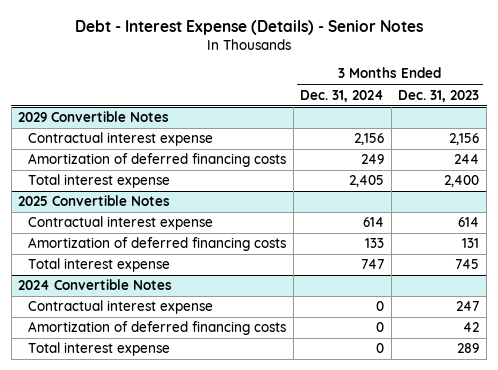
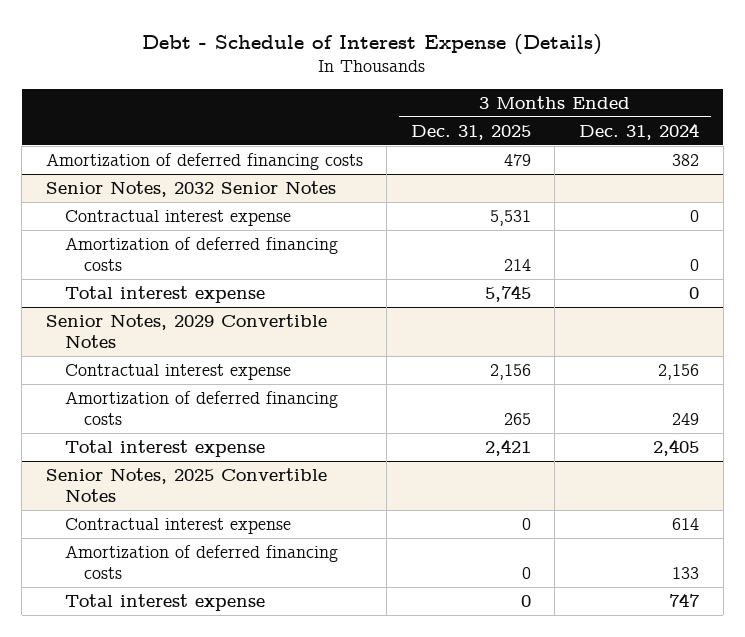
[74,19,423,35] Debt - Interest Expense (Details) - Senior Notes -> [142,33,603,55] Debt - Schedule of Interest Expense (Details)
[398,89,480,102] Dec. 31, 2023 -> none
none -> [410,124,531,140] Dec. 31, 2025
none -> [45,152,363,170] Amortization of deferred financing costs
none -> [45,180,336,197] Senior Notes, 2032 Senior Notes
none -> [64,209,291,226] Contractual interest expense
none -> [64,236,338,272] Amortization of deferred financing costs
none -> [64,285,265,303] Total interest expense
[18,111,170,123] 2029 Convertible Notes -> [45,313,327,349] Senior Notes, 2029 Convertible Notes
[18,195,171,207] 2025 Convertible Notes -> [45,467,327,503] Senior Notes, 2025 Convertible Notes
[18,279,173,291] 2024 Convertible Notes -> none
[28,300,214,315] Contractual interest expense -> none
[28,321,287,336] Amortization of deferred financing costs -> none
[28,342,171,357] Total interest expense -> none

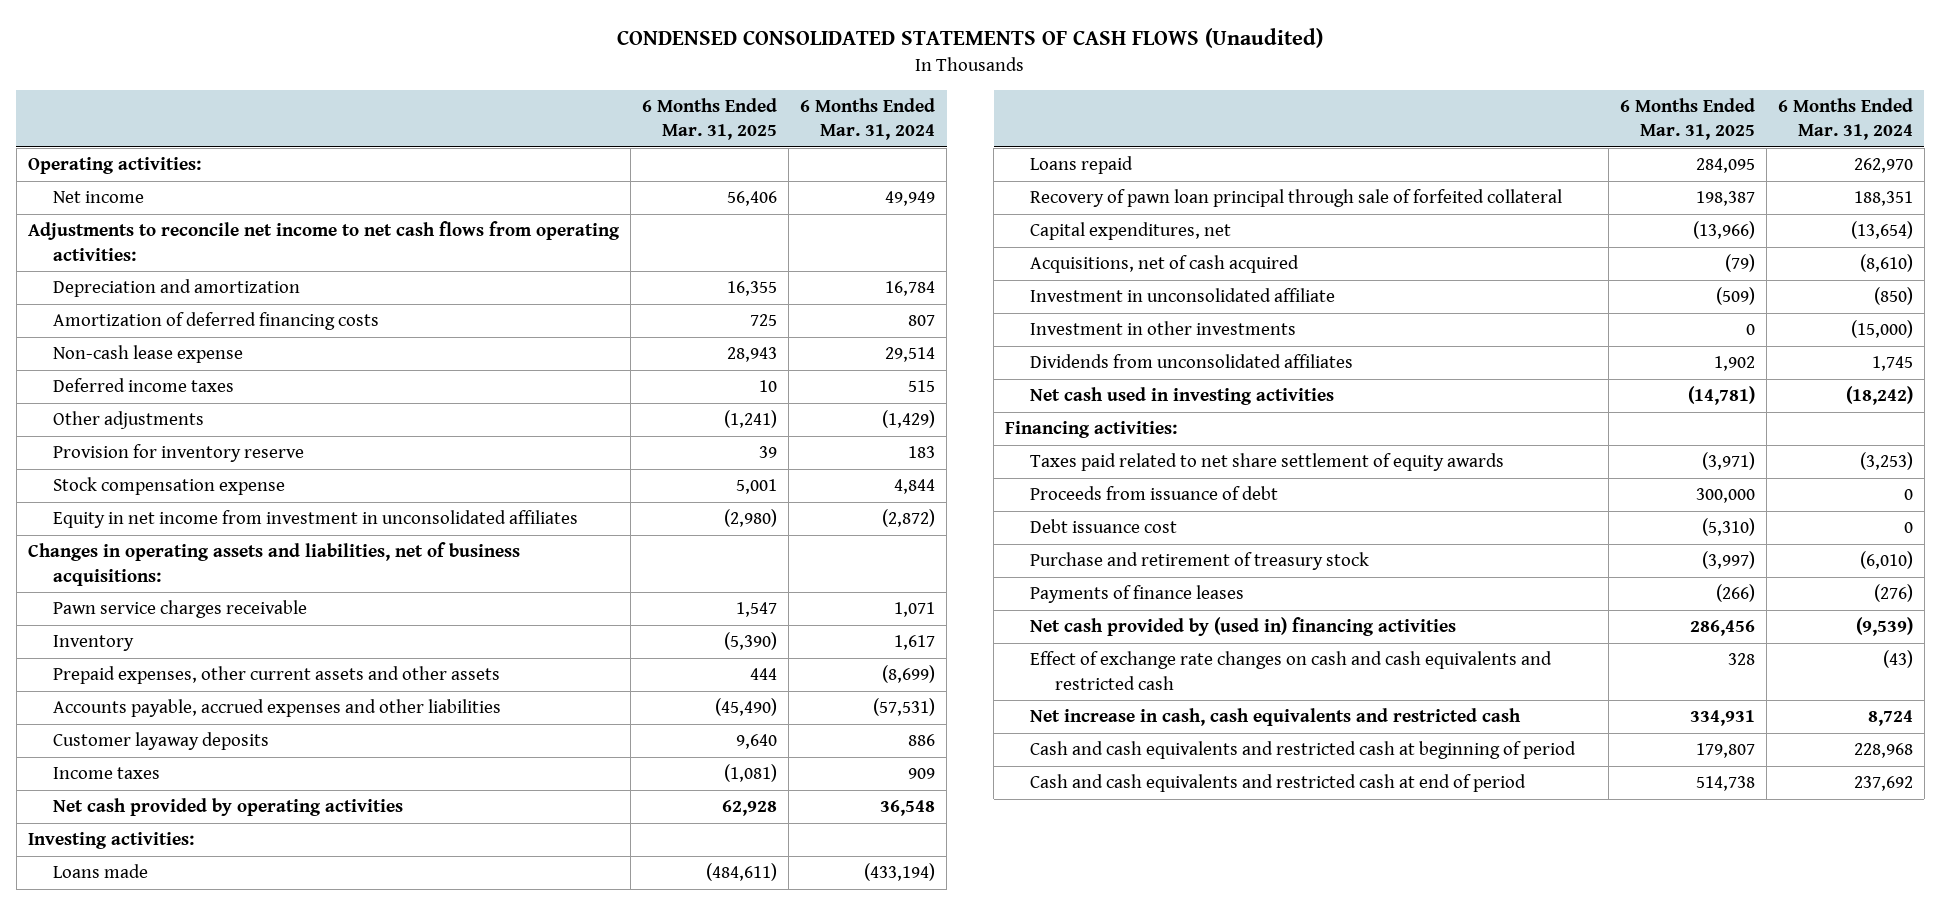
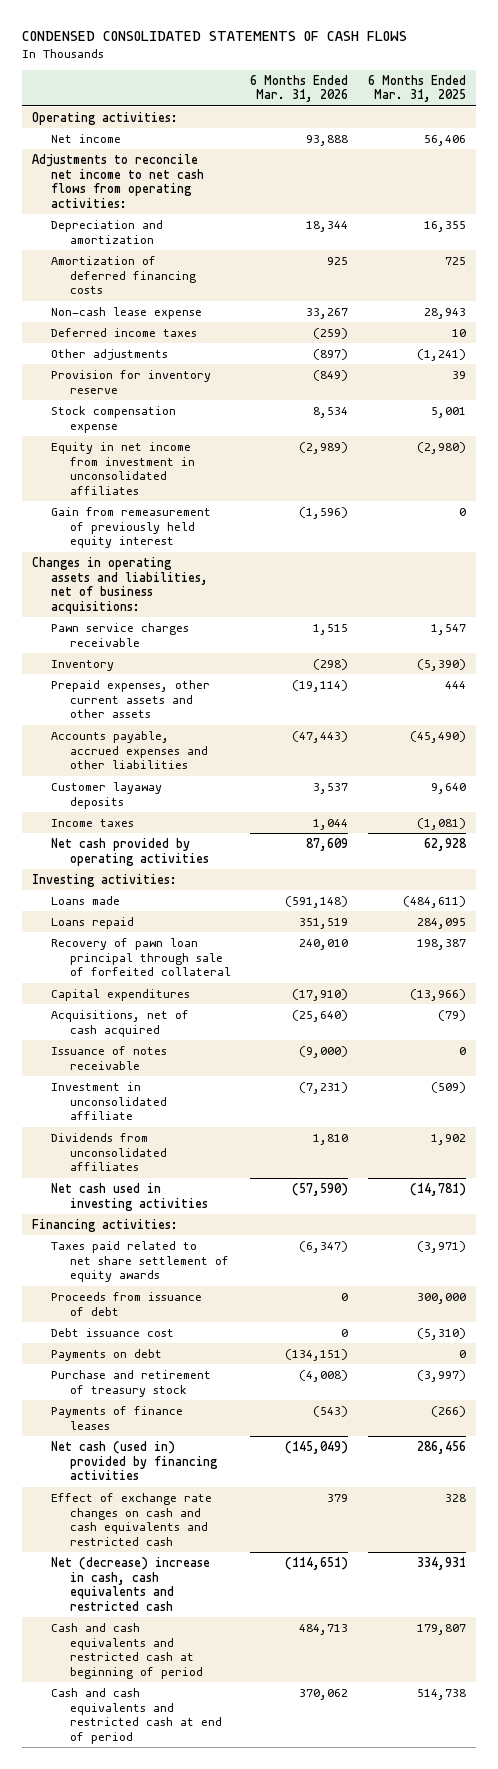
[617,28,1324,49] CONDENSED CONSOLIDATED STATEMENTS OF CASH FLOWS (Unaudited) -> [21,30,407,41] CONDENSED CONSOLIDATED STATEMENTS OF CASH FLOWS
[800,97,936,141] 6 Months Ended Mar. 31, 2024 -> none
none -> [250,74,349,103] 6 Months Ended Mar. 31, 2026
none -> [50,506,211,549] Gain from remeasurement of previously held equity interest
[1030,222,1232,241] Capital expenditures, net -> [50,988,190,1001] Capital expenditures
none -> [50,1045,167,1070] Issuance of notes receivable
[1030,321,1297,336] Investment in other investments -> none
none -> [50,1348,162,1361] Payments on debt
[1030,617,1457,637] Net cash provided by (used in) financing activities -> [50,1440,218,1481] Net cash (used in) provided by financing activities
[1030,708,1522,727] Net increase in cash, cash equivalents and restricted cash -> [50,1556,210,1612] Net (decrease) increase in cash, cash equivalents and restricted cash

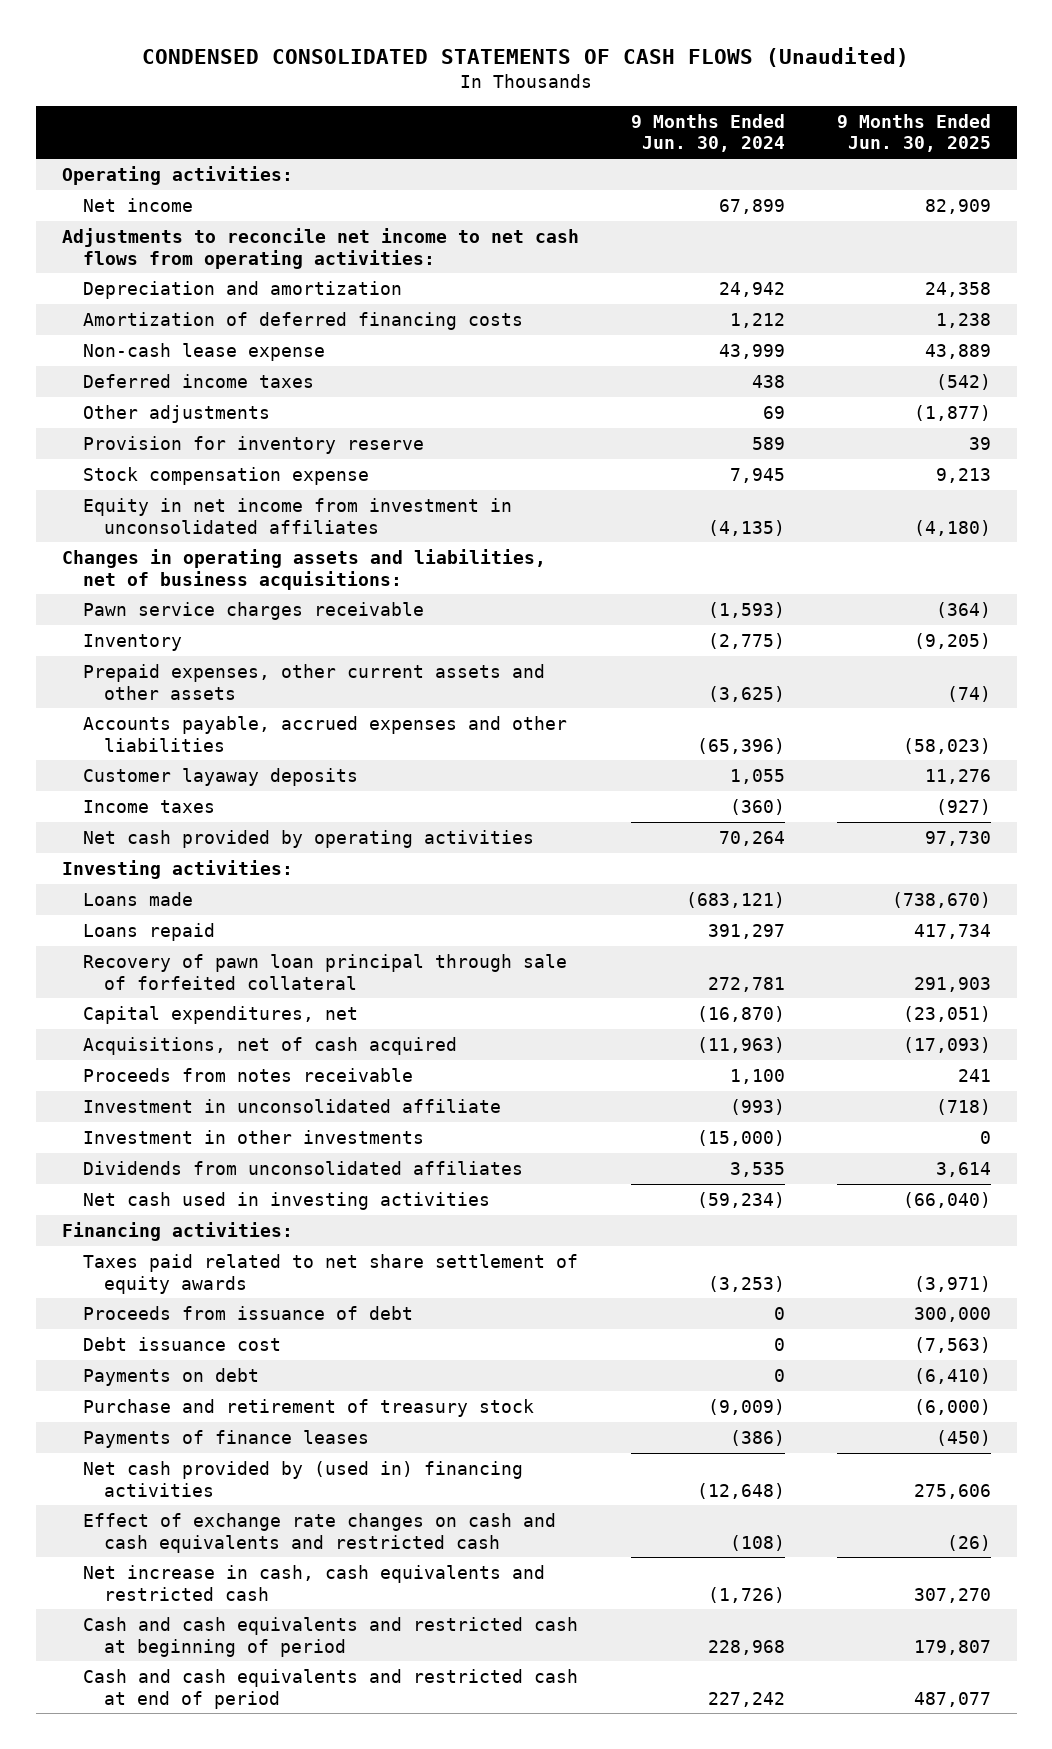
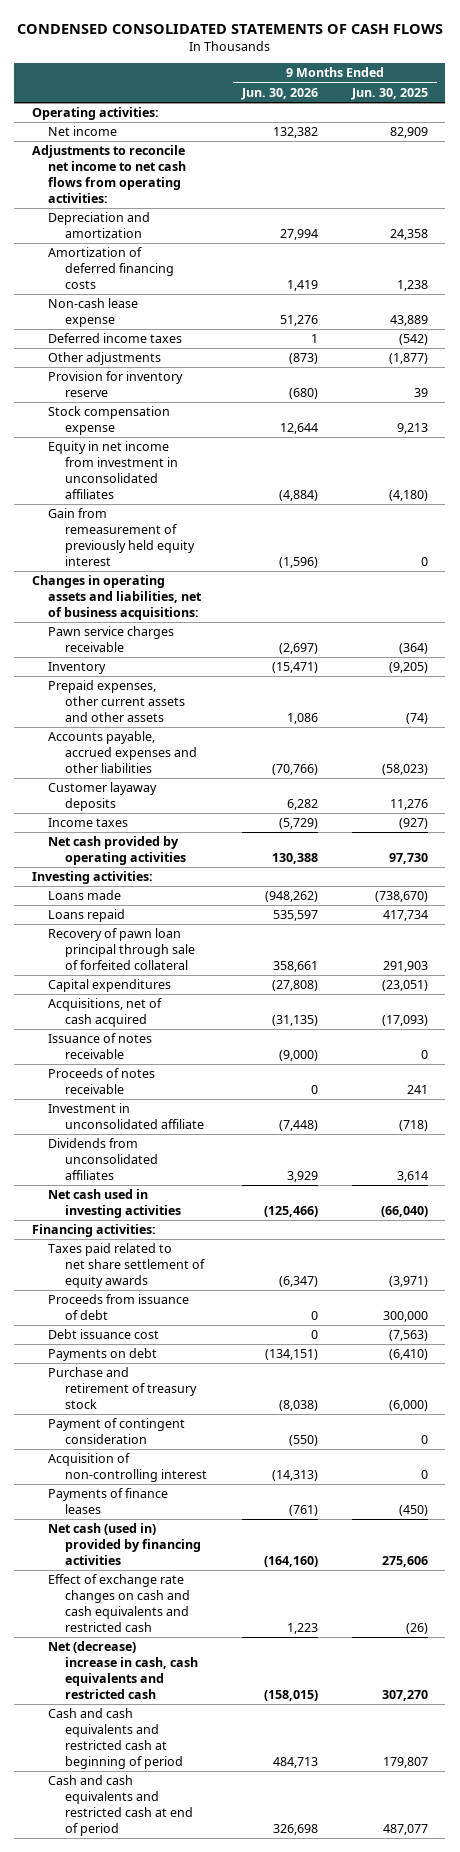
[142,46,910,67] CONDENSED CONSOLIDATED STATEMENTS OF CASH FLOWS (Unaudited) -> [16,23,443,34] CONDENSED CONSOLIDATED STATEMENTS OF CASH FLOWS
[630,113,785,153] 9 Months Ended Jun. 30, 2024 -> none
none -> [240,87,318,100] Jun. 30, 2026
none -> [48,508,196,567] Gain from remeasurement of previously held equity interest
[82,1005,358,1024] Capital expenditures, net -> [48,979,172,993] Capital expenditures
none -> [48,1033,153,1060] Issuance of notes receivable
[82,1067,413,1082] Proceeds from notes receivable -> [48,1068,156,1095] Proceeds of notes receivable
[82,1129,424,1144] Investment in other investments -> none
none -> [48,1418,186,1445] Payment of contingent consideration
none -> [48,1453,208,1483] Acquisition of non-controlling interest
[82,1460,523,1497] Net cash provided by (used in) financing activities -> [48,1523,202,1566] Net cash (used in) provided by financing activities
[82,1564,545,1601] Net increase in cash, cash equivalents and restricted cash -> [48,1641,199,1700] Net (decrease) increase in cash, cash equivalents and restricted cash

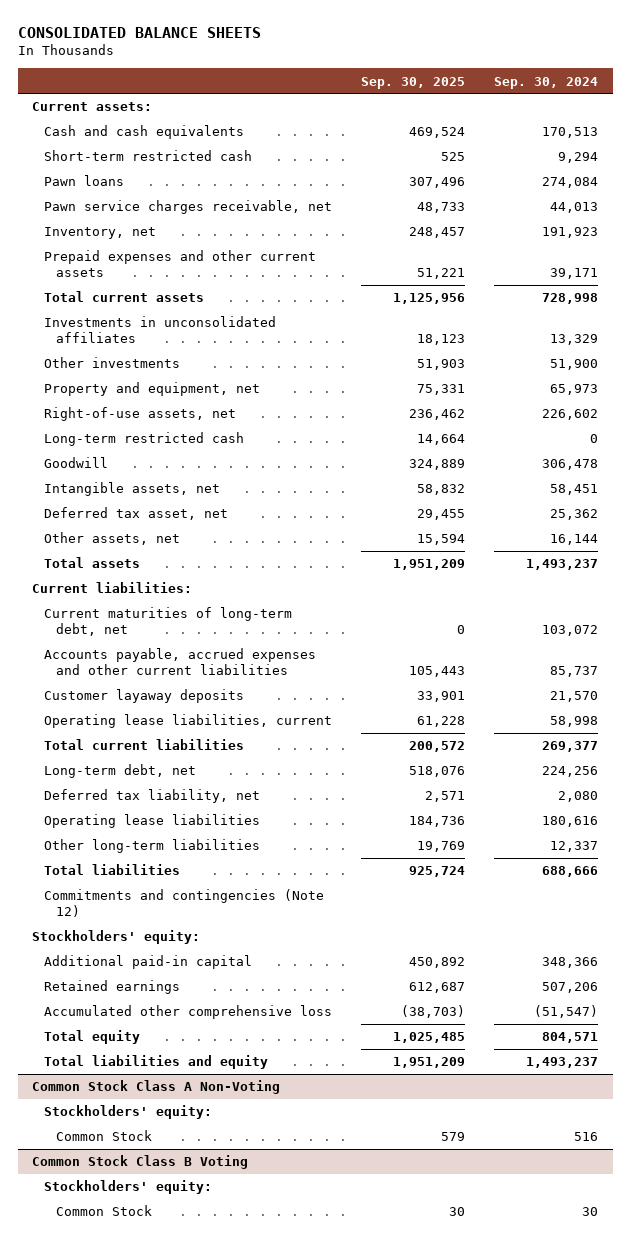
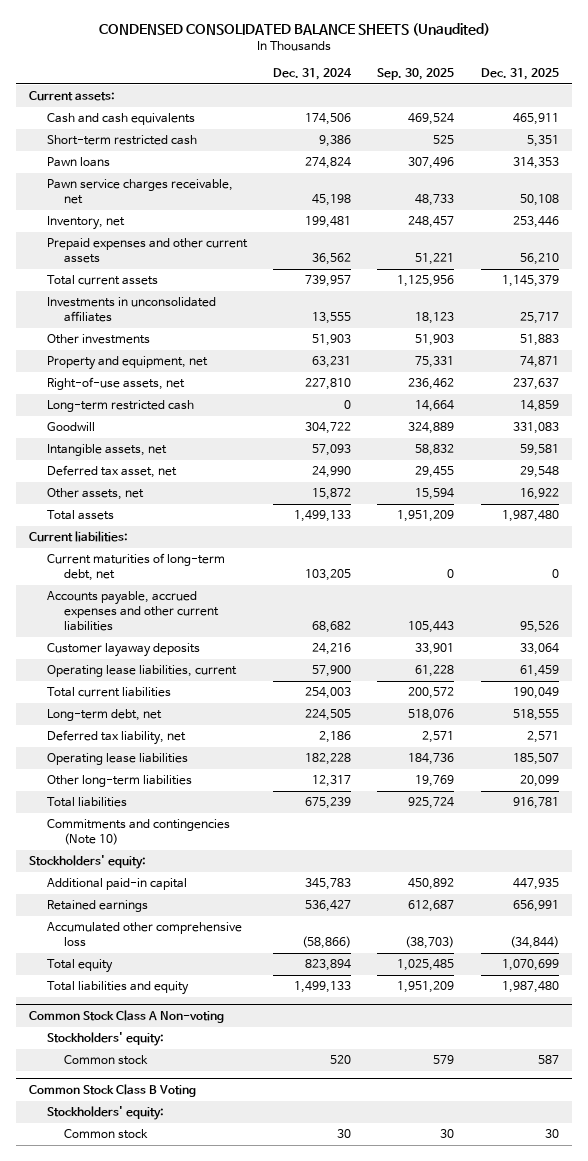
[17,26,261,38] CONSOLIDATED BALANCE SHEETS -> [98,22,490,36] CONDENSED CONSOLIDATED BALANCE SHEETS (Unaudited)
[494,76,599,89] Sep. 30, 2024 -> none
none -> [272,67,352,80] Dec. 31, 2024
none -> [480,67,559,80] Dec. 31, 2025
[44,889,325,918] Commitments and contingencies (Note 12) -> [46,819,230,846] Commitments and contingencies (Note 10)
[32,1080,281,1095] Common Stock Class A Non-Voting -> [28,1009,224,1023] Common Stock Class A Non-voting
[56,1130,153,1142] Common Stock -> [64,1055,149,1066] Common stock
[56,1205,153,1217] Common Stock -> [64,1129,149,1140] Common stock

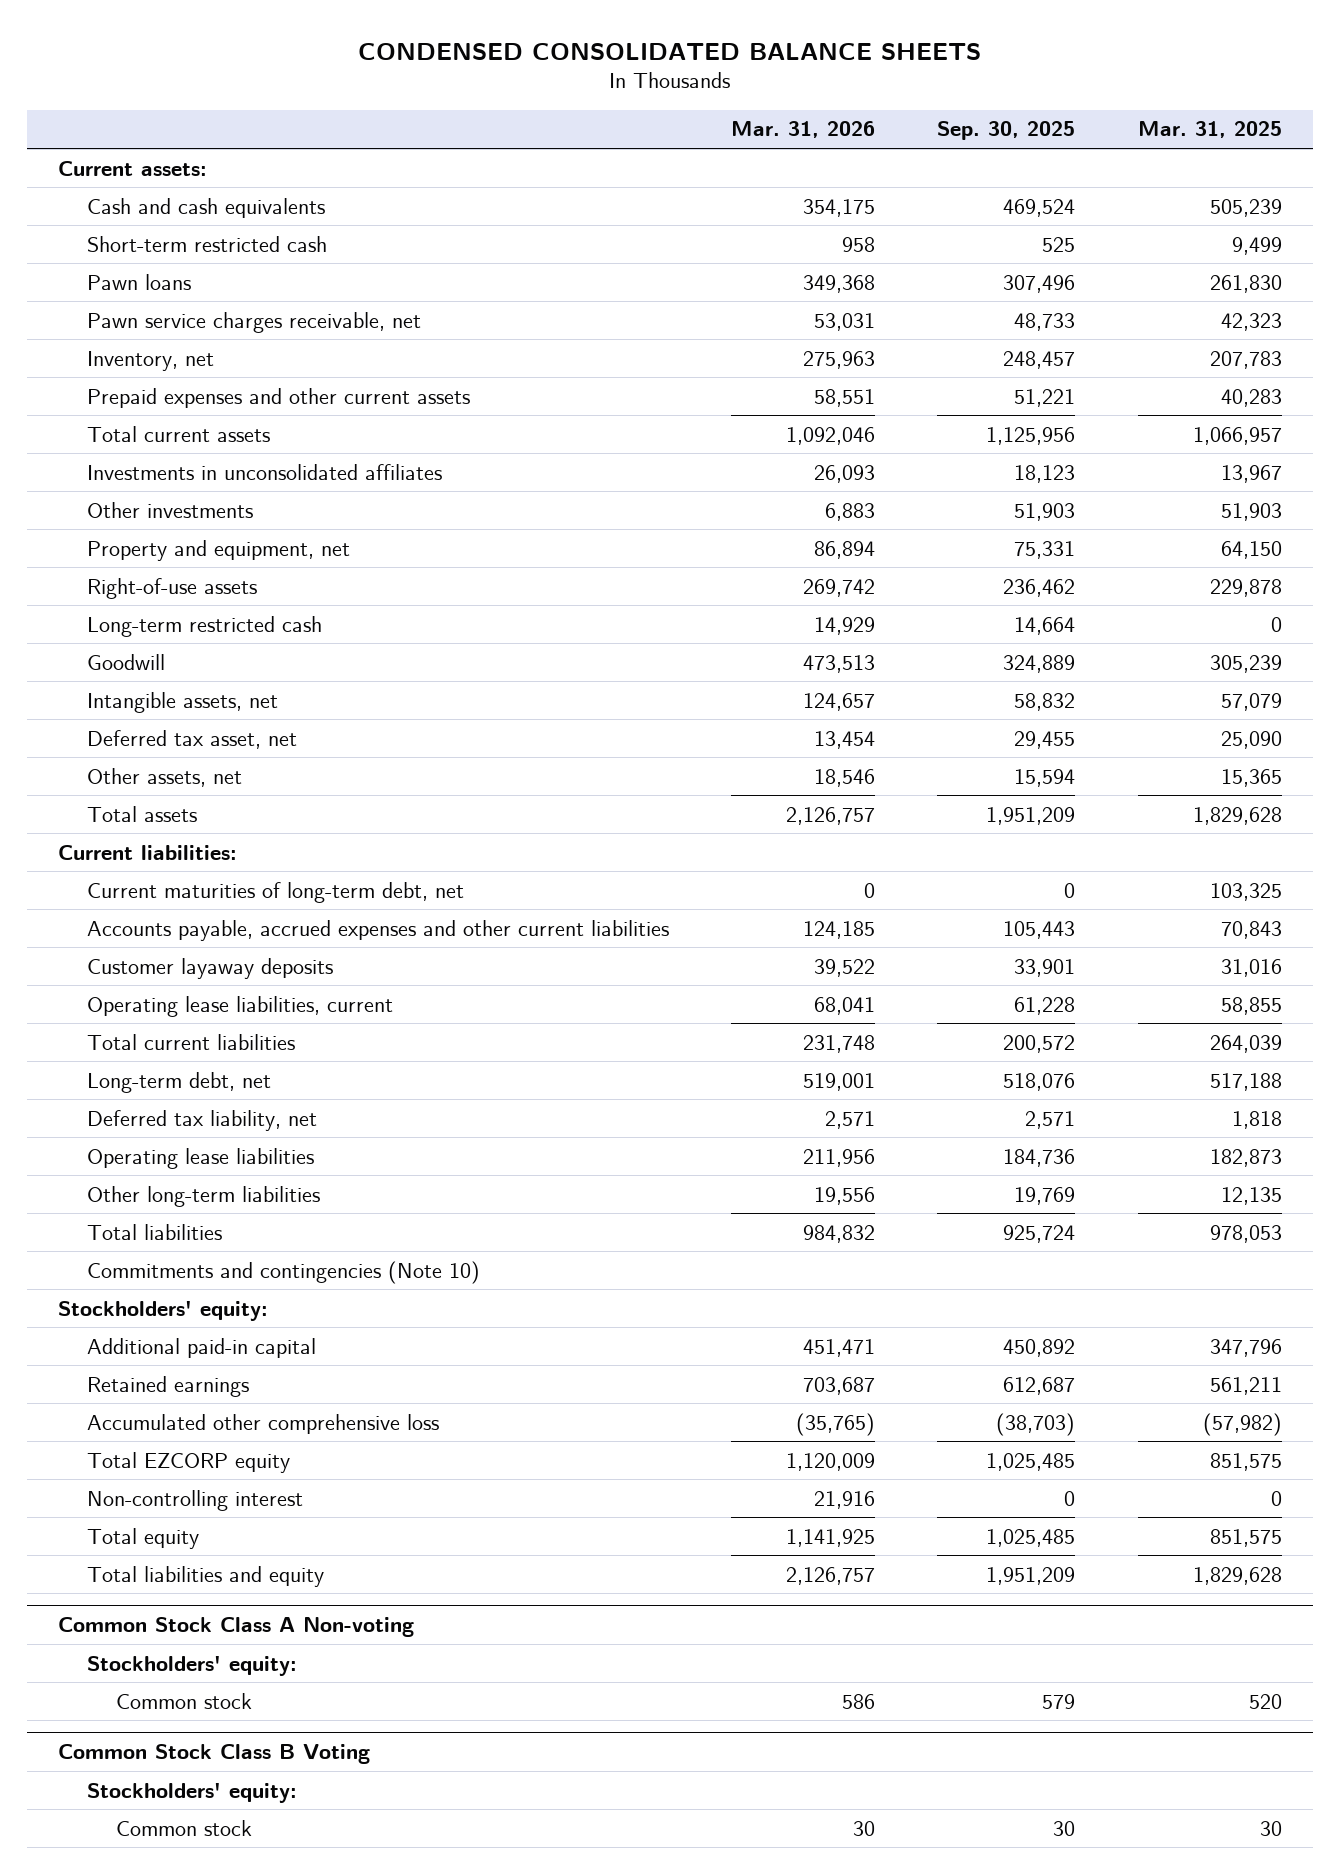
[98,22,490,36] CONDENSED CONSOLIDATED BALANCE SHEETS (Unaudited) -> [357,42,981,60] CONDENSED CONSOLIDATED BALANCE SHEETS
[272,67,352,80] Dec. 31, 2024 -> none
[480,67,559,80] Dec. 31, 2025 -> none
none -> [731,121,876,139] Mar. 31, 2026
none -> [1137,121,1282,139] Mar. 31, 2025
[46,377,185,391] Right-of-use assets, net -> [87,577,258,599] Right-of-use assets
none -> [87,1451,291,1473] Total EZCORP equity
none -> [87,1489,304,1511] Non-controlling interest

